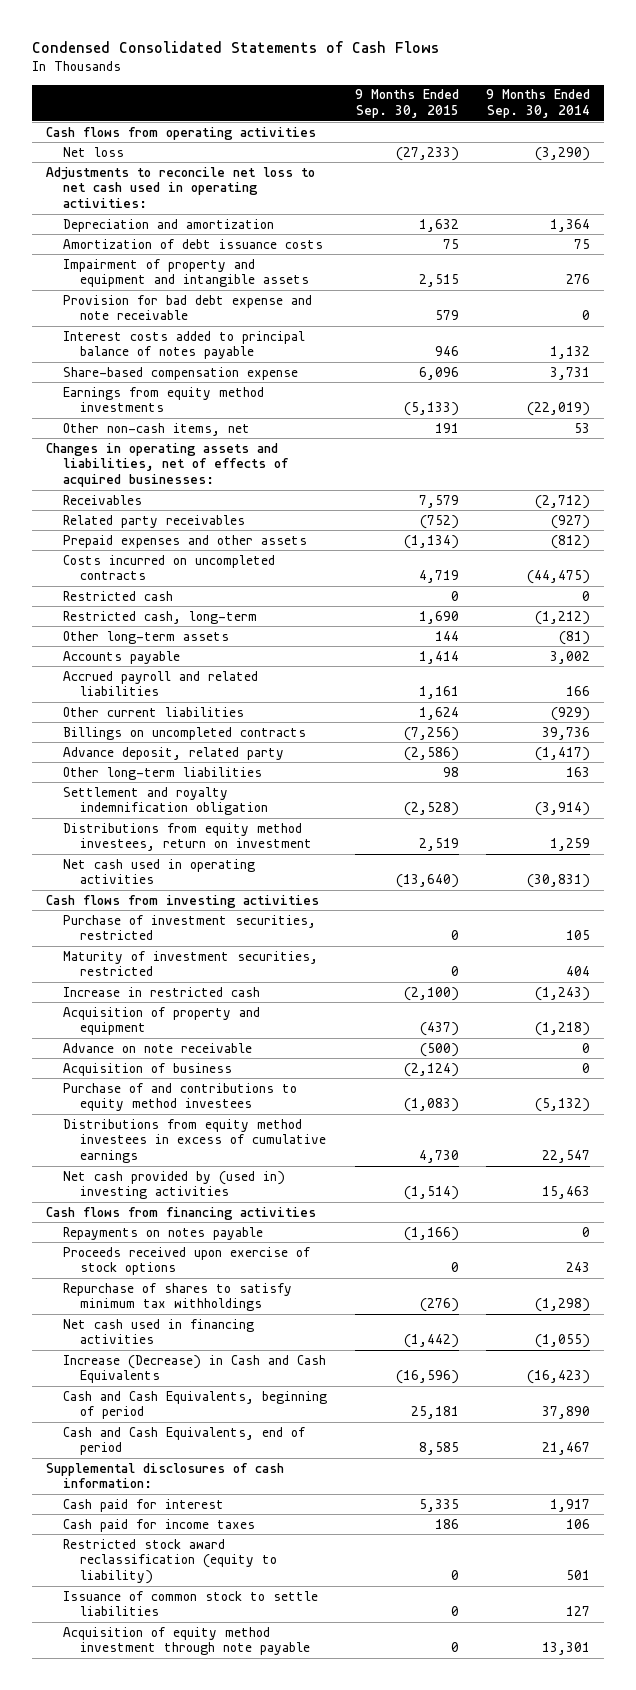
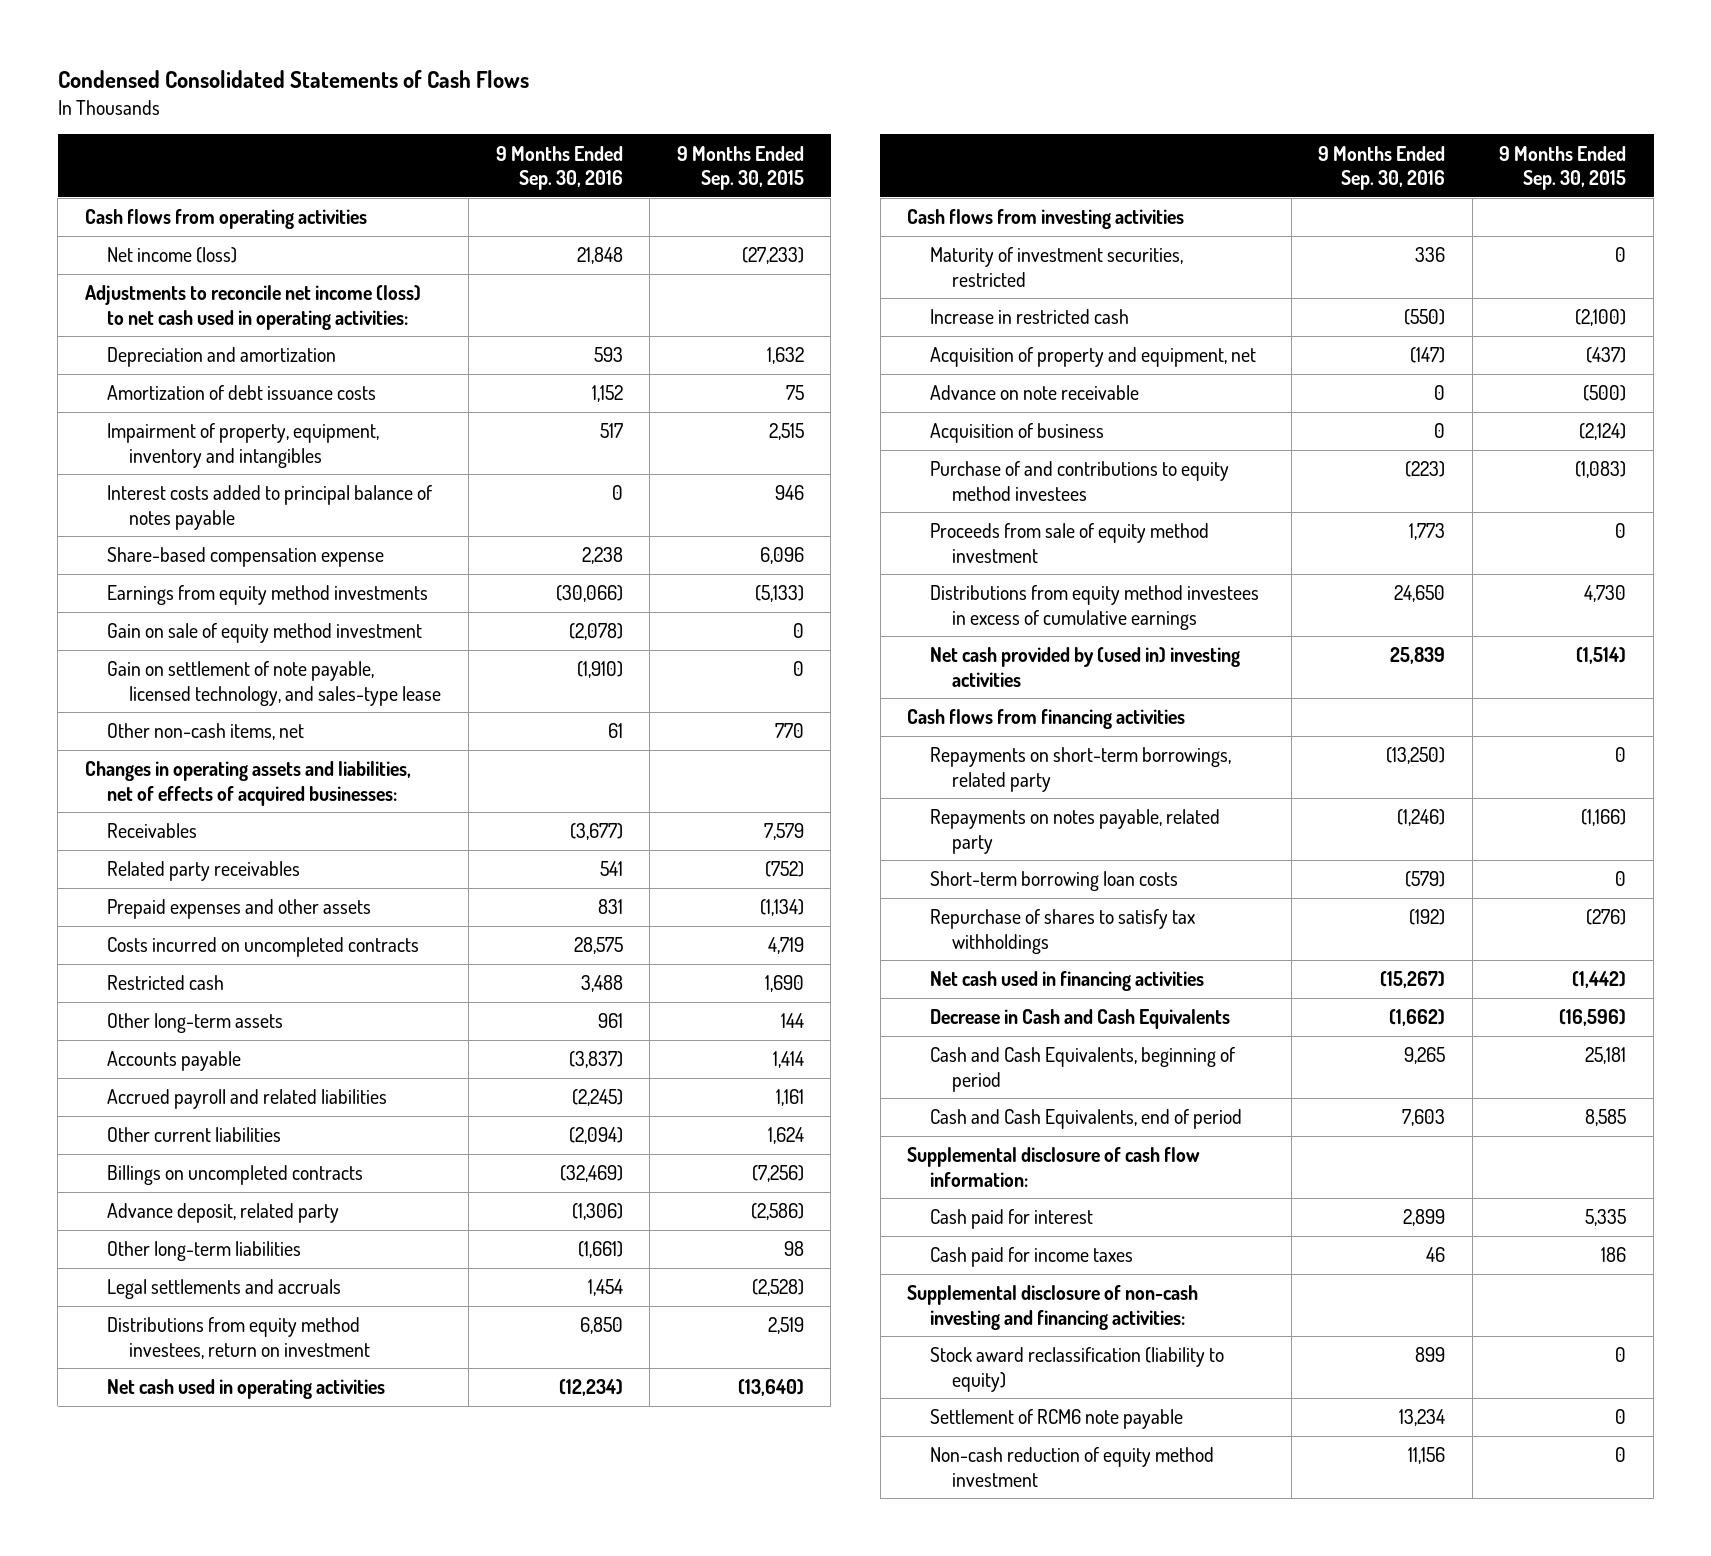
[486,89,591,119] 9 Months Ended Sep. 30, 2014 -> none
none -> [495,145,623,191] 9 Months Ended Sep. 30, 2016
[63,146,125,157] Net loss -> [107,247,238,264] Net income (loss)
[45,166,315,209] Adjustments to reconcile net loss to net cash used in operating activities: -> [84,285,421,330] Adjustments to reconcile net income (loss) to net cash used in operating activities:
[63,294,313,321] Provision for bad debt expense and note receivable -> none
[63,258,310,288] Impairment of property and equipment and intangible assets -> [107,423,380,468] Impairment of property, equipment, inventory and intangibles
none -> [107,623,423,644] Gain on sale of equity method investment
none -> [107,661,442,706] Gain on settlement of note payable, licensed technology, and sales-type lease
[434,422,459,433] 191 -> [774,723,804,739] 770
[63,610,258,624] Restricted cash, long-term -> none
[450,590,459,601] 0 -> [764,975,804,993] 1,690
[63,786,269,816] Settlement and royalty indemnification obligation -> [107,1279,342,1300] Legal settlements and accruals
[63,914,317,941] Purchase of investment securities, restricted -> none
[63,1006,261,1036] Acquisition of property and equipment -> [929,347,1256,368] Acquisition of property and equipment, net
none -> [929,523,1209,563] Proceeds from sale of equity method investment
[63,1246,311,1276] Proceeds received upon exercise of stock options -> none
none -> [929,747,1231,792] Repayments on short-term borrowings, related party
[63,1226,264,1240] Repayments on notes payable -> [929,809,1220,854] Repayments on notes payable, related party
none -> [929,871,1178,892] Short-term borrowing loan costs
[63,1282,293,1312] Repurchase of shares to satisfy minimum tax withholdings -> [929,909,1195,954] Repurchase of shares to satisfy tax withholdings
[63,1354,327,1384] Increase (Decrease) in Cash and Cash Equivalents -> [929,1009,1230,1030] Decrease in Cash and Cash Equivalents
[45,1462,284,1489] Supplemental disclosures of cash information: -> [907,1147,1201,1187] Supplemental disclosure of cash flow information:
[63,1590,319,1617] Issuance of common stock to settle liabilities -> none
none -> [907,1285,1199,1330] Supplemental disclosure of non-cash investing and financing activities:
[63,1538,278,1585] Restricted stock award reclassification (equity to liability) -> [929,1347,1224,1392] Stock award reclassification (liability to equity)
none -> [929,1409,1183,1430] Settlement of RCM6 note payable
[63,1626,311,1656] Acquisition of equity method investment through note payable -> [929,1447,1214,1487] Non-cash reduction of equity method investment

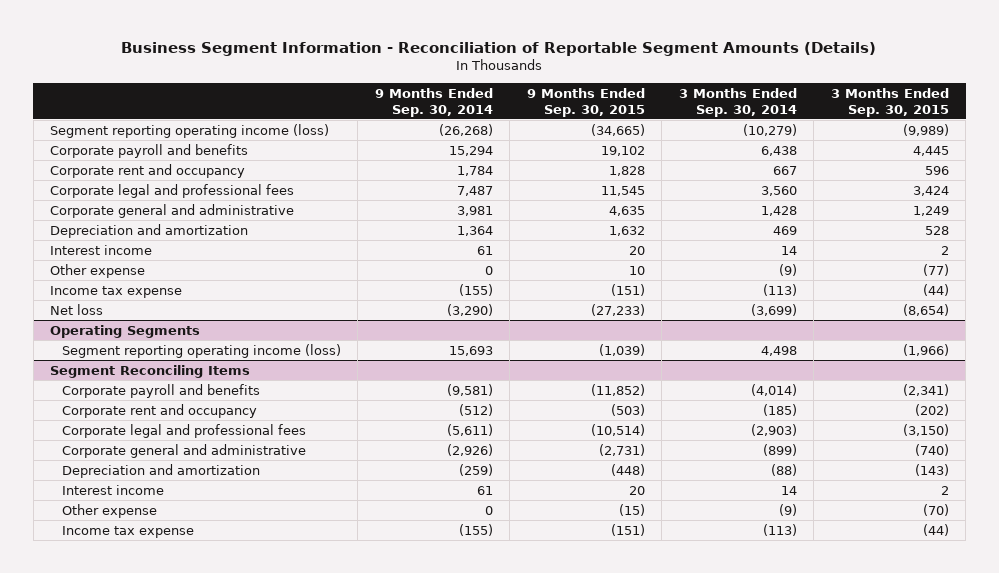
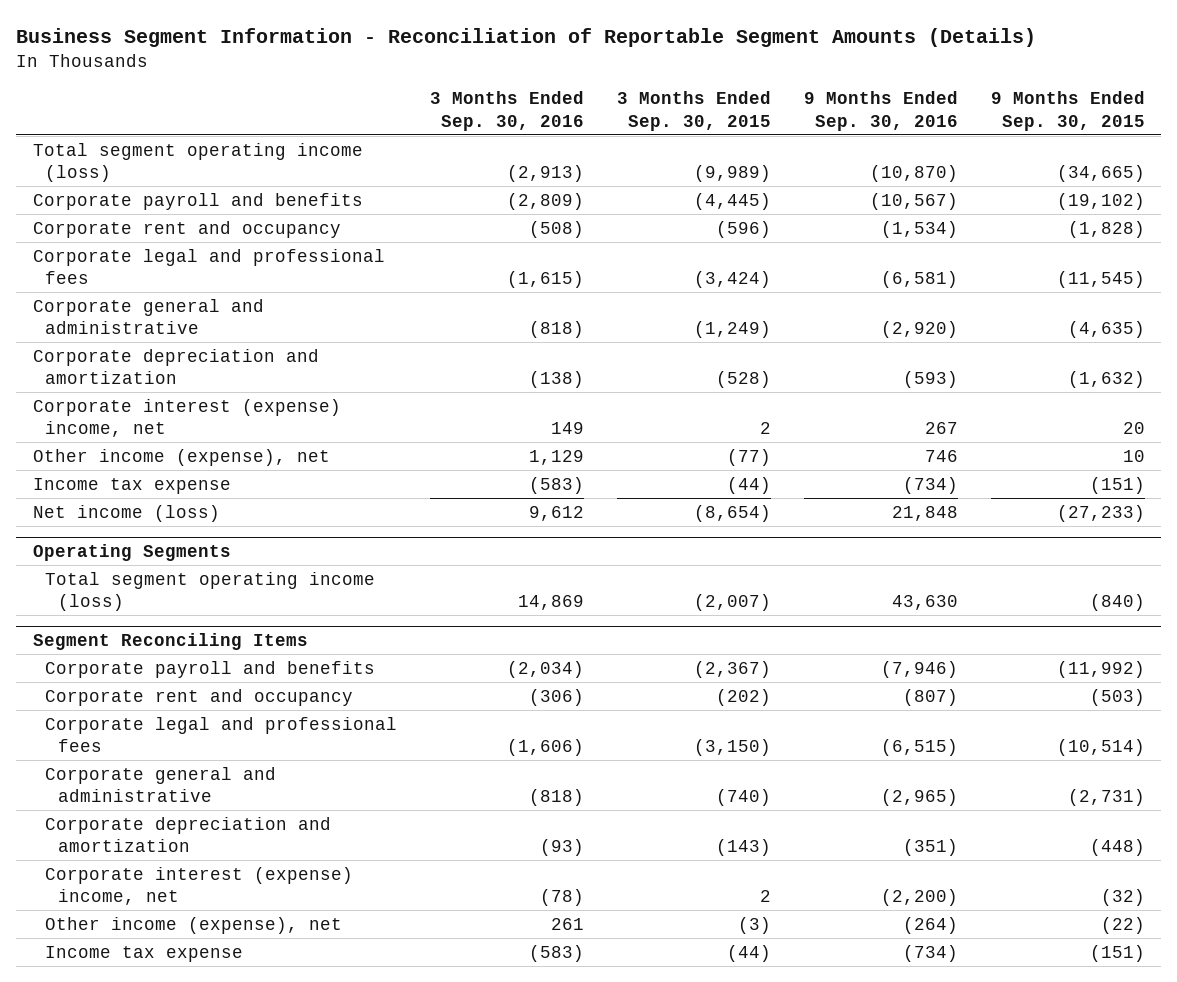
[374,87,493,117] 9 Months Ended Sep. 30, 2014 -> none
[678,87,797,117] 3 Months Ended Sep. 30, 2014 -> none
none -> [430,91,585,131] 3 Months Ended Sep. 30, 2016
none -> [803,91,958,131] 9 Months Ended Sep. 30, 2016
[50,123,330,138] Segment reporting operating income (loss) -> [32,142,363,183] Total segment operating income (loss)
[600,145,645,156] 19,102 -> [1056,192,1145,210] (19,102)
[912,145,949,156] 4,445 -> [693,192,771,210] (4,445)
[608,165,645,176] 1,828 -> [1067,220,1145,238] (1,828)
[924,165,949,175] 596 -> [715,220,771,238] (596)
[600,185,645,196] 11,545 -> [1056,271,1145,289] (11,545)
[912,185,949,196] 3,424 -> [693,271,771,289] (3,424)
[608,205,645,216] 4,635 -> [1067,321,1145,339] (4,635)
[912,205,949,216] 1,249 -> [693,321,771,339] (1,249)
[50,223,249,238] Depreciation and amortization -> [32,348,319,385] Corporate depreciation and amortization
[608,225,645,236] 1,632 -> [1067,371,1145,389] (1,632)
[924,225,949,235] 528 -> [715,371,771,389] (528)
[50,244,153,255] Interest income -> [32,398,341,438] Corporate interest (expense) income, net
[50,263,146,278] Other expense -> [32,448,330,466] Other income (expense), net
[50,303,104,315] Net loss -> [32,504,220,522] Net income (loss)
[61,343,341,358] Segment reporting operating income (loss) -> [45,571,376,612] Total segment operating income (loss)
[598,343,645,356] (1,039) -> [1089,594,1145,612] (840)
[902,343,949,356] (1,966) -> [693,594,771,612] (2,007)
[590,383,645,396] (11,852) -> [1056,660,1145,678] (11,992)
[902,383,949,396] (2,341) -> [693,660,771,678] (2,367)
[61,463,260,478] Depreciation and amortization -> [45,816,332,853] Corporate depreciation and amortization
[61,484,164,495] Interest income -> [45,866,354,906] Corporate interest (expense) income, net
[628,485,645,495] 20 -> [1100,889,1145,907] (32)
[61,503,157,518] Other expense -> [45,916,343,934] Other income (expense), net
[618,503,645,516] (15) -> [1100,916,1145,934] (22)
[922,503,949,516] (70) -> [737,916,771,934] (3)

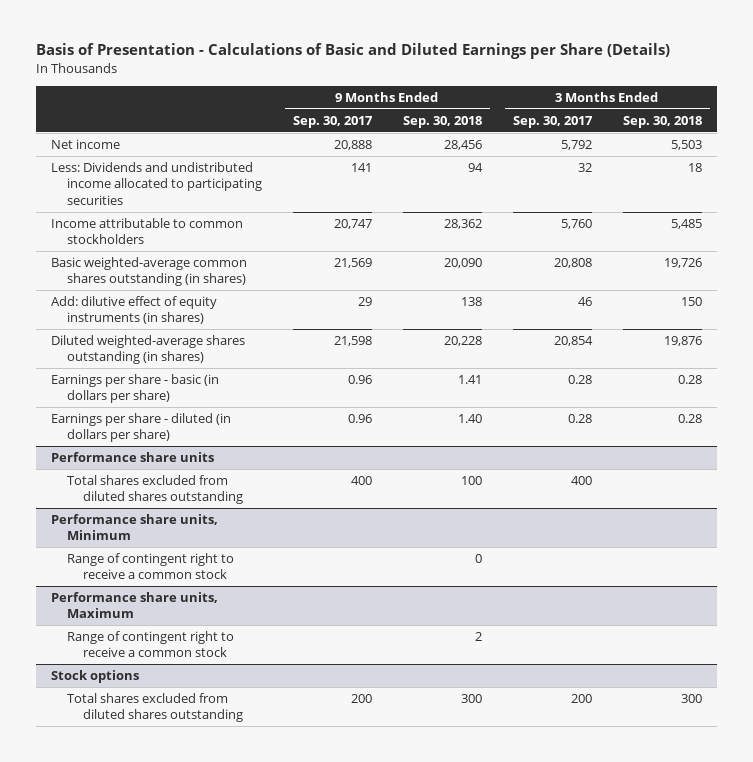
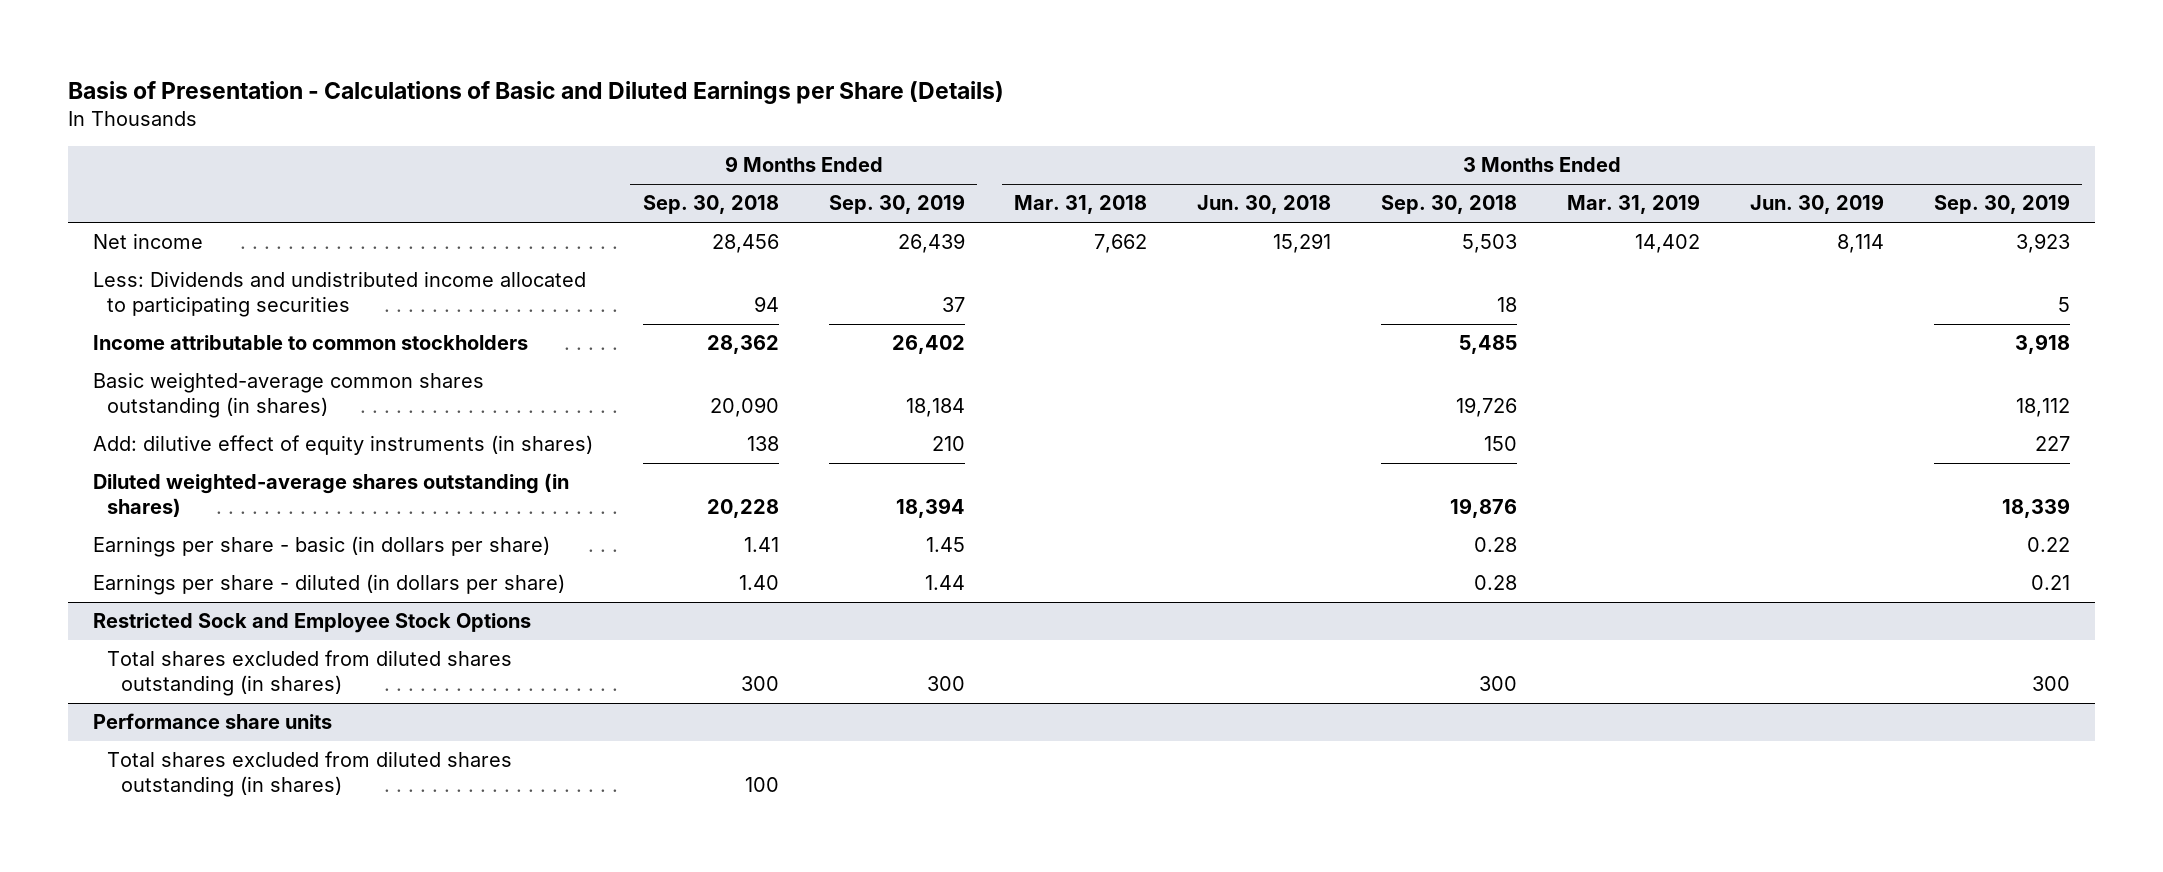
[292,115,373,128] Sep. 30, 2017 -> none
[512,115,593,128] Sep. 30, 2017 -> none
none -> [828,194,965,215] Sep. 30, 2019
none -> [1014,195,1148,215] Mar. 31, 2018
none -> [1197,195,1332,215] Jun. 30, 2018
none -> [1567,194,1701,215] Mar. 31, 2019
none -> [1749,194,1884,215] Jun. 30, 2019
none -> [1933,194,2070,215] Sep. 30, 2019
none -> [92,613,531,634] Restricted Sock and Employee Stock Options
none -> [106,650,512,697] Total shares excluded from diluted shares outstanding (in shares)
[51,514,219,541] Performance share units, Minimum -> none
[66,553,234,580] Range of contingent right to receive a common stock -> none
[51,592,219,619] Performance share units, Maximum -> none
[66,631,234,658] Range of contingent right to receive a common stock -> none
[51,670,140,684] Stock options -> none
[66,693,243,723] Total shares excluded from diluted shares outstanding -> none
[66,475,243,505] Total shares excluded from diluted shares outstanding -> [106,751,512,798] Total shares excluded from diluted shares outstanding (in shares)

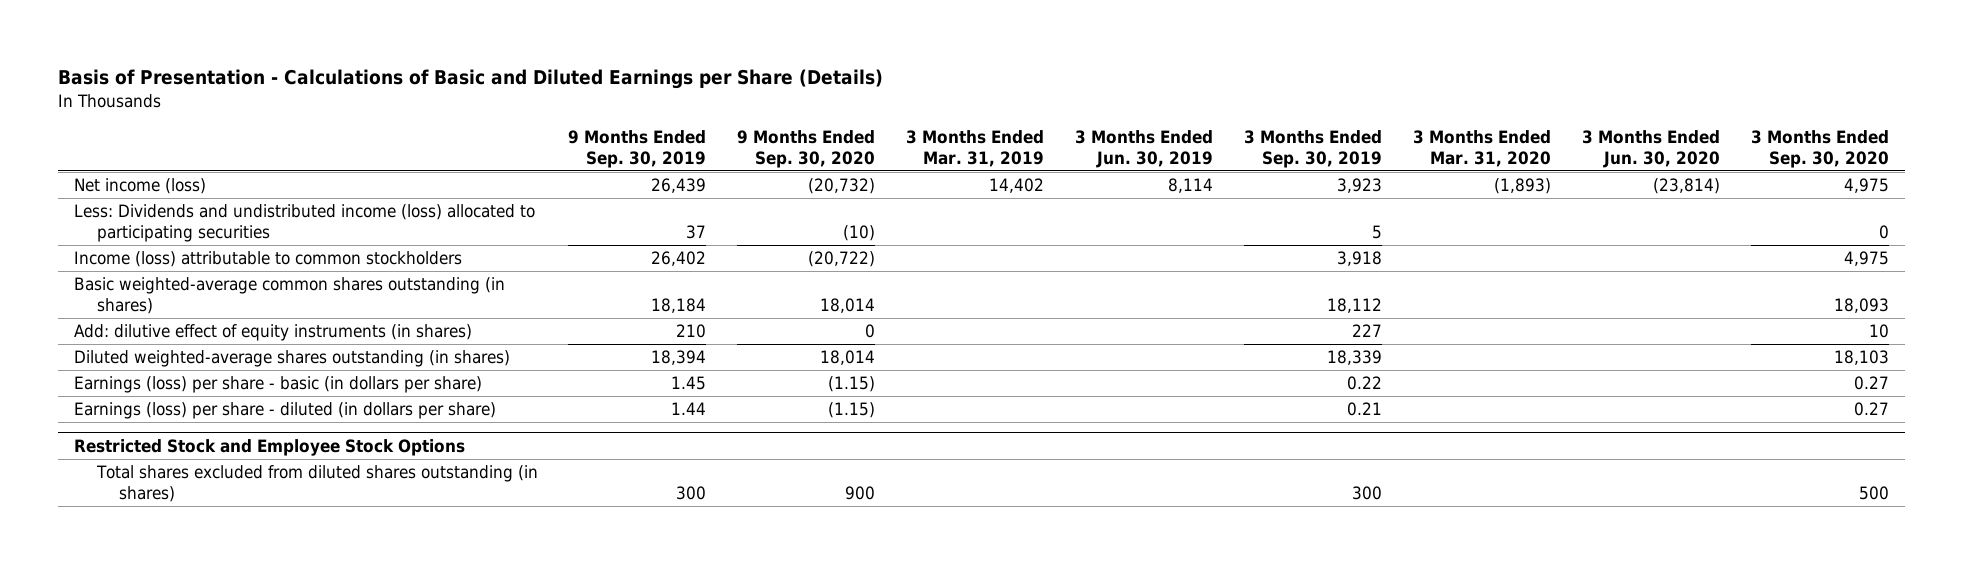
[642,195,779,215] Sep. 30, 2018 -> none
[1014,195,1148,215] Mar. 31, 2018 -> none
[1197,195,1332,215] Jun. 30, 2018 -> none
[1381,195,1518,215] Sep. 30, 2018 -> none
none -> [737,129,876,168] 9 Months Ended Sep. 30, 2020
none -> [1413,129,1552,167] 3 Months Ended Mar. 31, 2020
none -> [1582,129,1721,168] 3 Months Ended Jun. 30, 2020
none -> [1751,129,1890,168] 3 Months Ended Sep. 30, 2020
[92,233,203,250] Net income -> [73,178,206,195] Net income (loss)
[92,271,586,318] Less: Dividends and undistributed income allocated to participating securities -> [73,204,535,243] Less: Dividends and undistributed income (loss) allocated to participating securities
[92,335,528,351] Income attributable to common stockholders -> [73,251,462,268] Income (loss) attributable to common stockholders
[92,536,550,558] Earnings per share - basic (in dollars per share) -> [73,376,482,394] Earnings (loss) per share - basic (in dollars per share)
[92,574,565,596] Earnings per share - diluted (in dollars per share) -> [73,402,496,420] Earnings (loss) per share - diluted (in dollars per share)
[92,613,531,634] Restricted Sock and Employee Stock Options -> [73,438,465,456] Restricted Stock and Employee Stock Options
[92,713,332,730] Performance share units -> none
[106,751,512,798] Total shares excluded from diluted shares outstanding (in shares) -> none

